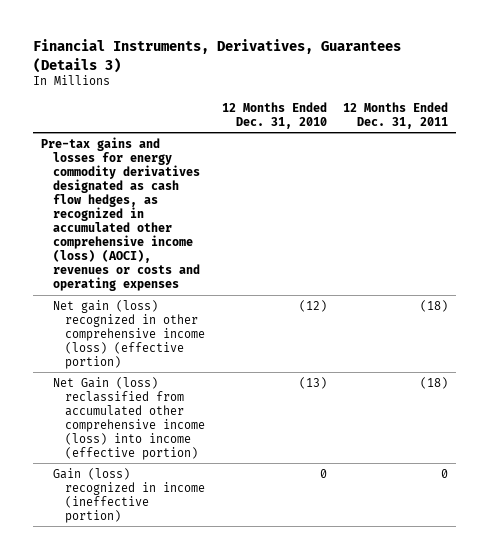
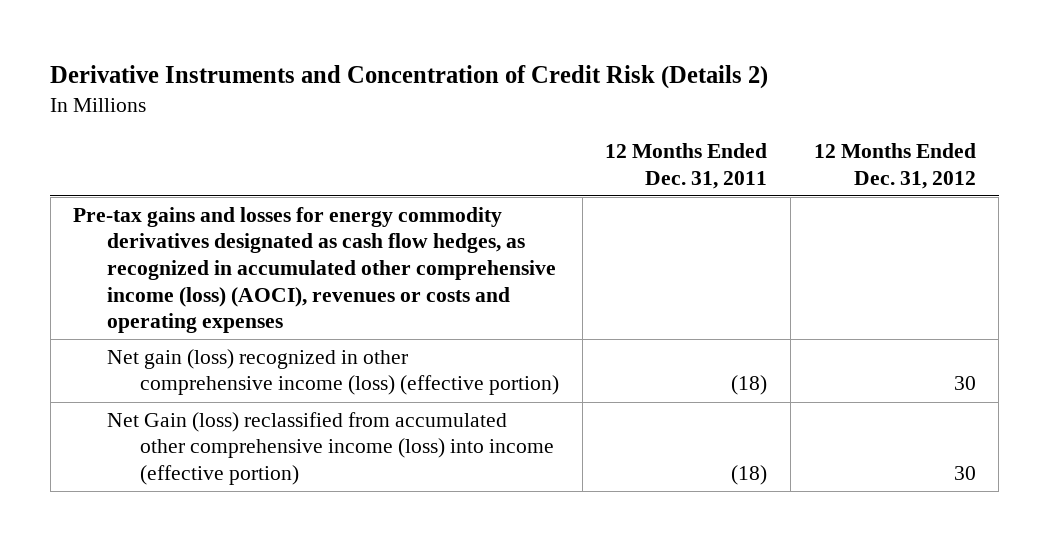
[33,39,402,73] Financial Instruments, Derivatives, Guarantees (Details 3) -> [50,65,769,90] Derivative Instruments and Concentration of Credit Risk (Details 2)
[221,101,327,129] 12 Months Ended Dec. 31, 2010 -> none
none -> [813,143,976,189] 12 Months Ended Dec. 31, 2012
[53,467,206,523] Gain (loss) recognized in income (ineffective portion) -> none

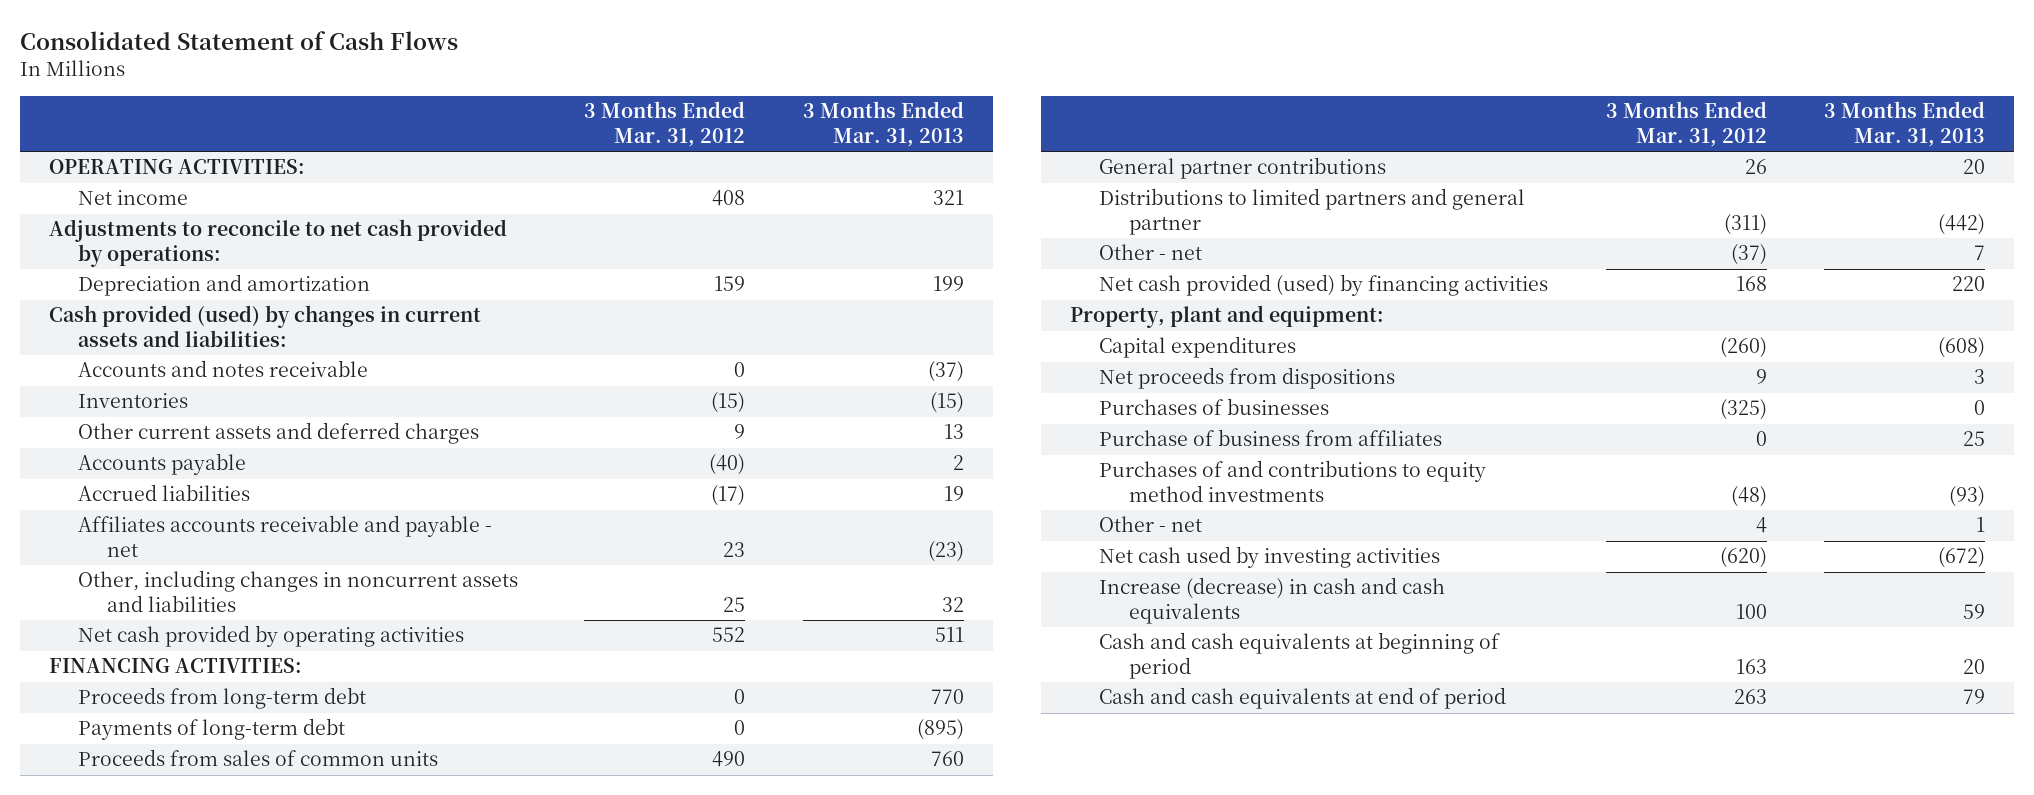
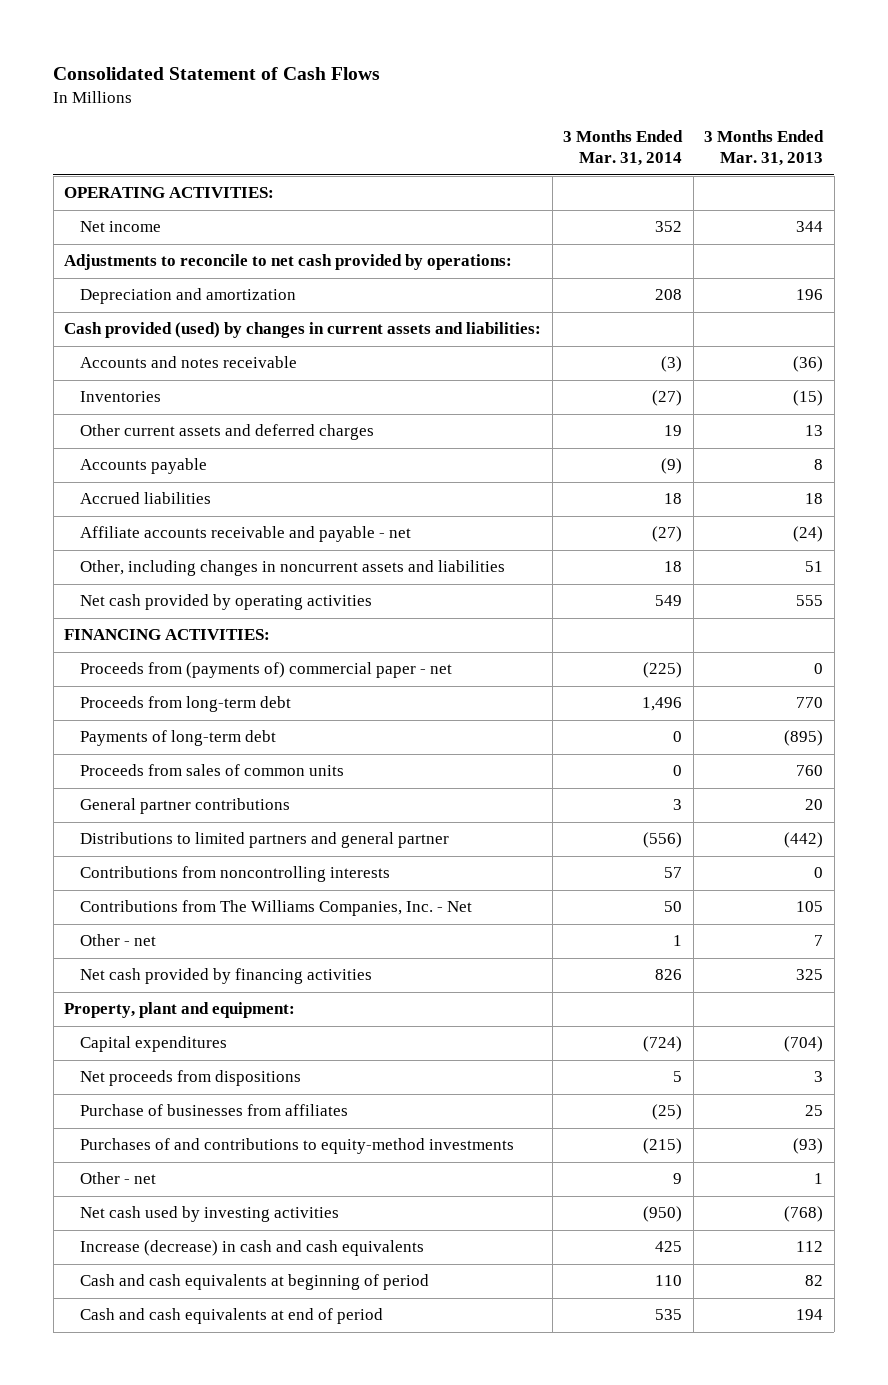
[584,101,746,148] 3 Months Ended Mar. 31, 2012 -> none
none -> [563,129,684,167] 3 Months Ended Mar. 31, 2014
[932,190,964,206] 321 -> [796,221,824,233] 344
[932,276,964,292] 199 -> [796,289,824,301] 196
[927,361,964,383] (37) -> [793,356,824,373] (36)
[952,455,964,471] 2 -> [814,459,824,471] 8
[943,486,964,502] 19 -> [805,493,824,505] 18
[78,515,493,558] Affiliates accounts receivable and payable - net -> [80,526,412,543] Affiliate accounts receivable and payable - net
[927,541,964,563] (23) -> [793,526,824,543] (24)
[941,597,964,613] 32 -> [805,561,824,573] 51
[934,627,964,643] 511 -> [796,595,824,607] 555
none -> [80,662,453,679] Proceeds from (payments of) commercial paper - net
none -> [80,866,391,883] Contributions from noncontrolling interests
none -> [80,900,473,917] Contributions from The Williams Companies, Inc. - Net
[1099,274,1549,297] Net cash provided (used) by financing activities -> [80,968,373,985] Net cash provided by financing activities
[1951,276,1985,292] 220 -> [796,969,824,981] 325
[1937,337,1985,359] (608) -> [784,1036,824,1053] (704)
[1099,398,1330,416] Purchases of businesses -> none
[1099,429,1443,447] Purchase of business from affiliates -> [80,1104,349,1117] Purchase of businesses from affiliates
[1099,460,1487,503] Purchases of and contributions to equity method investments -> [80,1138,515,1155] Purchases of and contributions to equity-method investments
[1937,547,1985,569] (672) -> [784,1206,824,1223] (768)
[1962,604,1985,620] 59 -> [796,1241,824,1253] 112
[1962,659,1985,675] 20 -> [805,1275,824,1287] 82
[1962,689,1985,705] 79 -> [796,1309,824,1321] 194

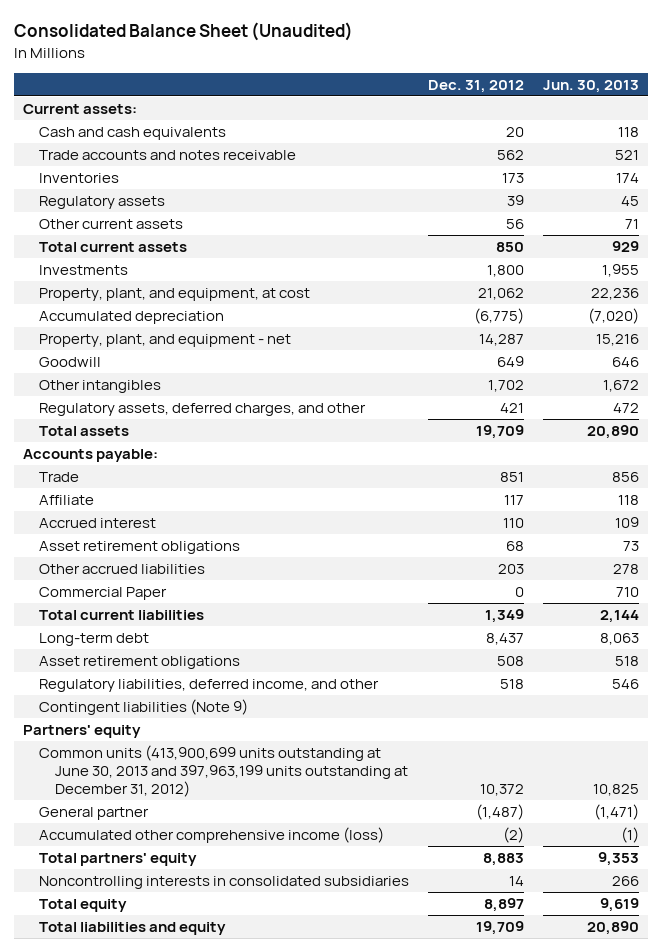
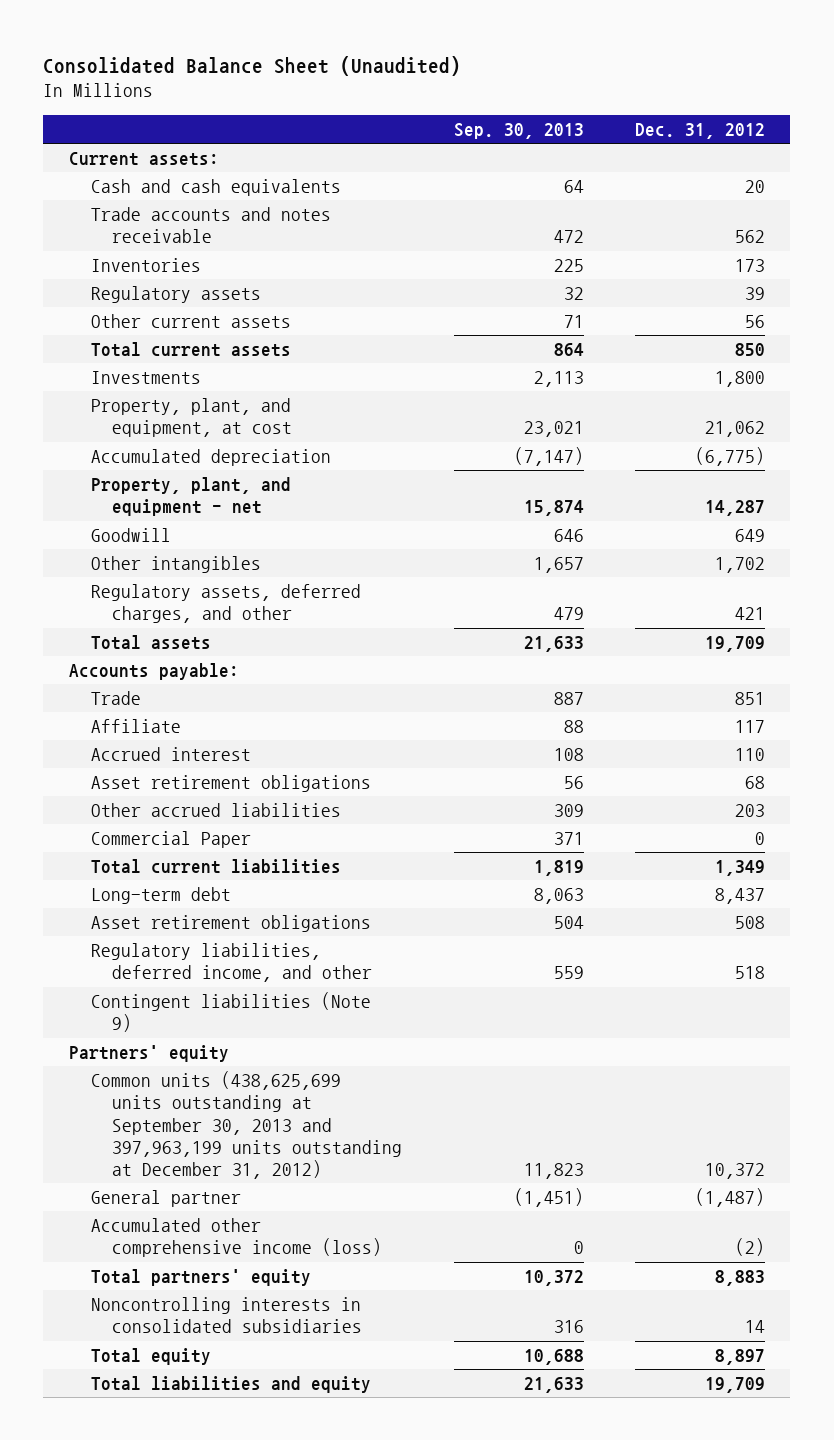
[542,79,639,93] Jun. 30, 2013 -> none
none -> [453,122,584,139] Sep. 30, 2013
[39,744,408,797] Common units (413,900,699 units outstanding at June 30, 2013 and 397,963,199 units outstanding at December 31, 2012) -> [90,1071,403,1180] Common units (438,625,699 units outstanding at September 30, 2013 and 397,963,199 units outstanding at December 31, 2012)

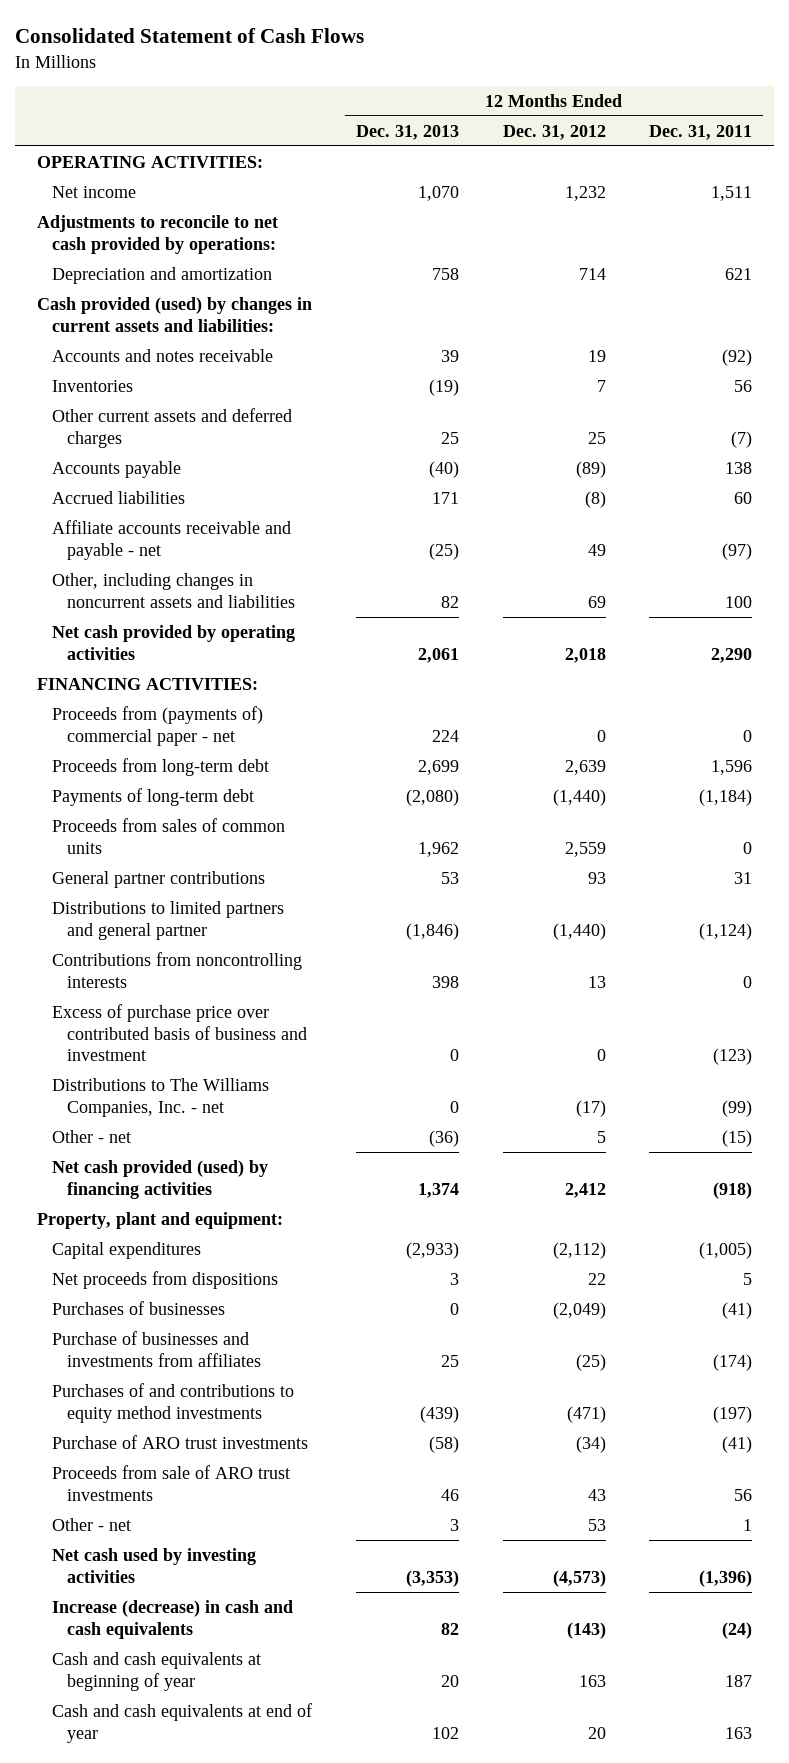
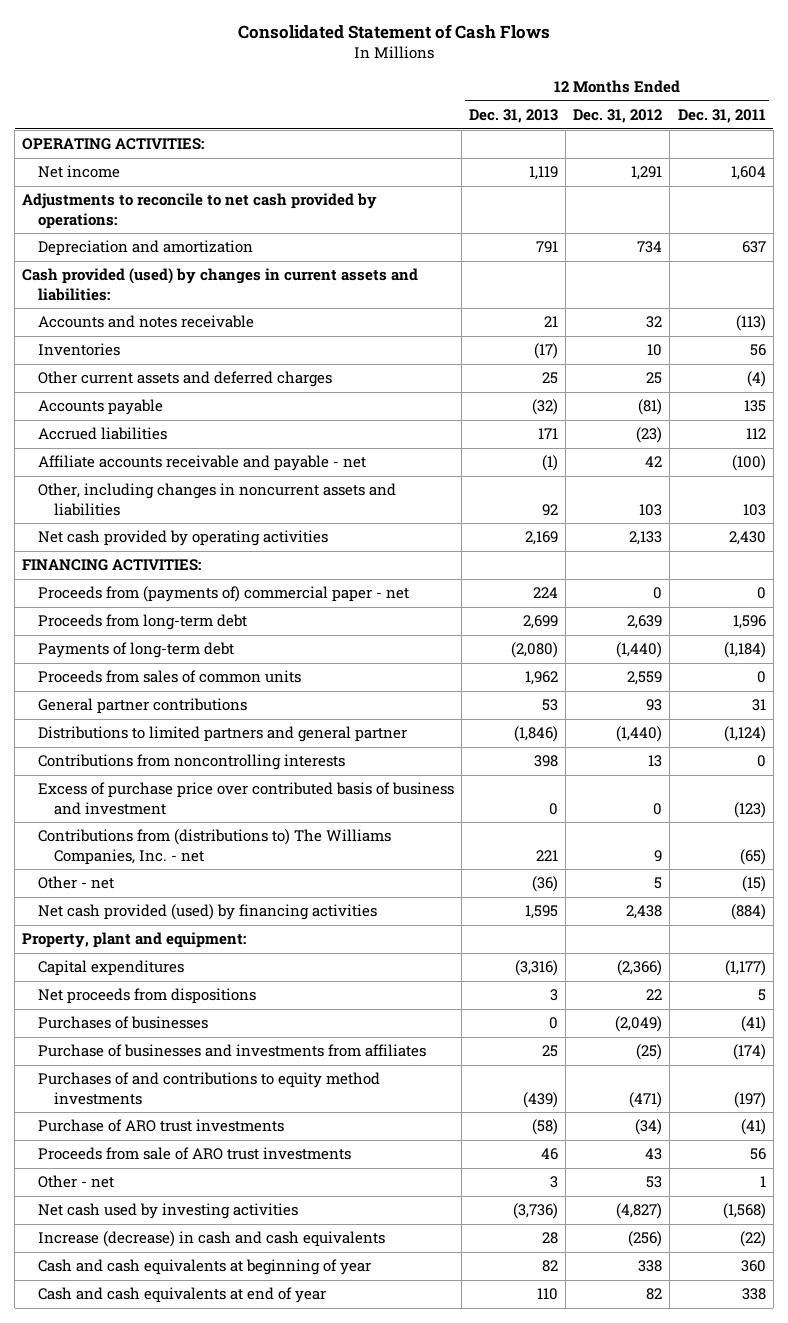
[417,185,459,201] 1,070 -> [529,166,559,181] 1,119
[564,185,606,201] 1,232 -> [631,166,663,181] 1,291
[711,185,753,201] 1,511 -> [730,166,766,181] 1,604
[431,267,459,280] 758 -> [536,241,559,254] 791
[578,267,606,280] 714 -> [637,241,663,254] 734
[725,267,753,280] 621 -> [741,241,766,254] 637
[440,349,459,362] 39 -> [544,316,559,328] 21
[587,349,606,362] 19 -> [646,316,663,329] 32
[722,348,753,366] (92) -> [735,315,766,332] (113)
[428,378,459,396] (19) -> [534,343,559,360] (17)
[596,379,606,392] 7 -> [647,344,663,357] 10
[731,430,753,448] (7) -> [746,371,766,388] (4)
[428,460,459,478] (40) -> [532,399,559,416] (32)
[575,460,606,478] (89) -> [638,399,663,416] (81)
[725,461,753,474] 138 -> [743,400,766,413] 135
[584,490,606,508] (8) -> [636,427,663,444] (23)
[734,491,753,504] 60 -> [745,428,766,440] 112
[428,542,459,560] (25) -> [542,455,559,472] (1)
[587,543,606,556] 49 -> [645,456,663,468] 42
[722,542,753,560] (97) -> [731,455,766,472] (100)
[440,595,459,608] 82 -> [542,503,559,516] 92
[587,595,606,608] 69 -> [639,503,663,516] 103
[725,595,753,608] 100 -> [742,503,766,516] 103
[417,647,459,663] 2,061 -> [525,531,559,546] 2,169
[564,647,606,663] 2,018 -> [629,531,663,546] 2,133
[711,647,753,663] 2,290 -> [728,531,766,546] 2,430
[51,1077,269,1117] Distributions to The Williams Companies, Inc. - net -> [38,829,392,865] Contributions from (distributions to) The Williams Companies, Inc. - net
[449,1100,459,1113] 0 -> [536,849,559,861] 221
[575,1099,606,1117] (17) -> [654,849,663,862] 9
[722,1099,753,1117] (99) -> [739,848,766,865] (65)
[417,1182,459,1198] 1,374 -> [525,905,559,920] 1,595
[564,1182,606,1198] 2,412 -> [626,905,663,920] 2,438
[713,1181,753,1199] (918) -> [730,904,766,921] (884)
[405,1241,459,1259] (2,933) -> [515,960,559,977] (3,316)
[552,1241,606,1259] (2,112) -> [617,960,663,977] (2,366)
[699,1241,753,1259] (1,005) -> [724,960,766,977] (1,177)
[405,1569,459,1587] (3,353) -> [513,1203,559,1220] (3,736)
[552,1569,606,1587] (4,573) -> [616,1203,663,1220] (4,827)
[699,1569,753,1587] (1,396) -> [722,1203,766,1220] (1,568)
[440,1622,459,1635] 82 -> [542,1232,559,1245] 28
[566,1621,606,1639] (143) -> [628,1231,663,1248] (256)
[722,1621,753,1639] (24) -> [739,1231,766,1248] (22)
[440,1674,459,1687] 20 -> [542,1260,559,1273] 82
[578,1674,606,1687] 163 -> [638,1260,663,1273] 338
[725,1674,753,1687] 187 -> [740,1260,766,1273] 360
[431,1726,459,1739] 102 -> [537,1288,559,1301] 110
[587,1726,606,1739] 20 -> [646,1288,663,1301] 82
[725,1726,753,1739] 163 -> [741,1288,766,1301] 338

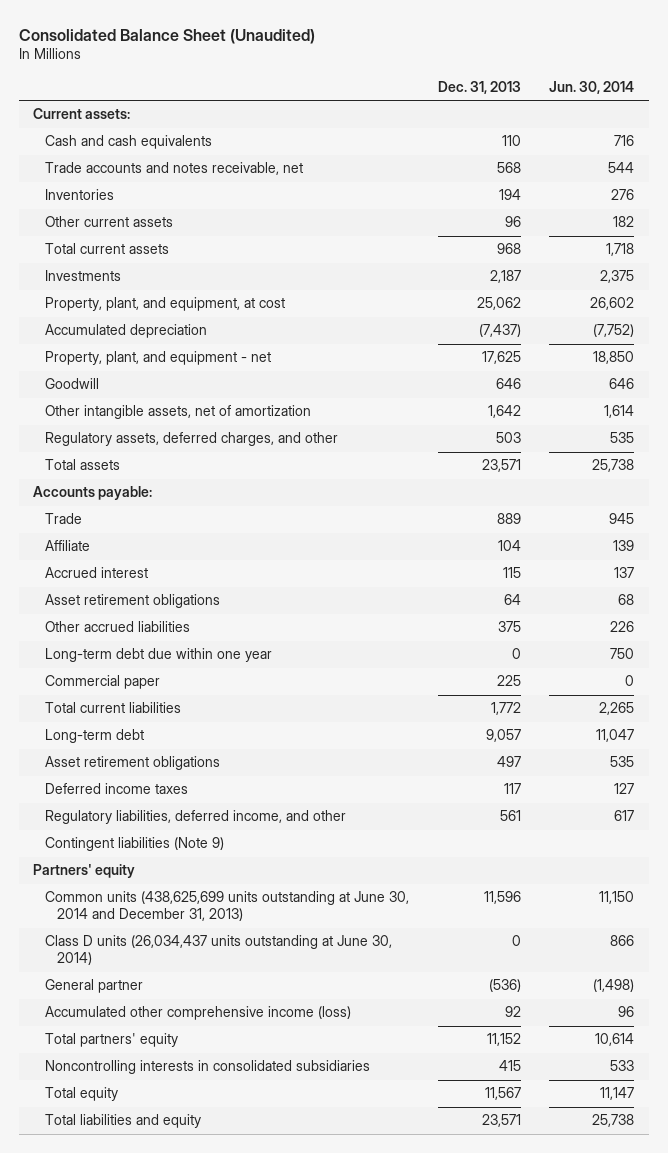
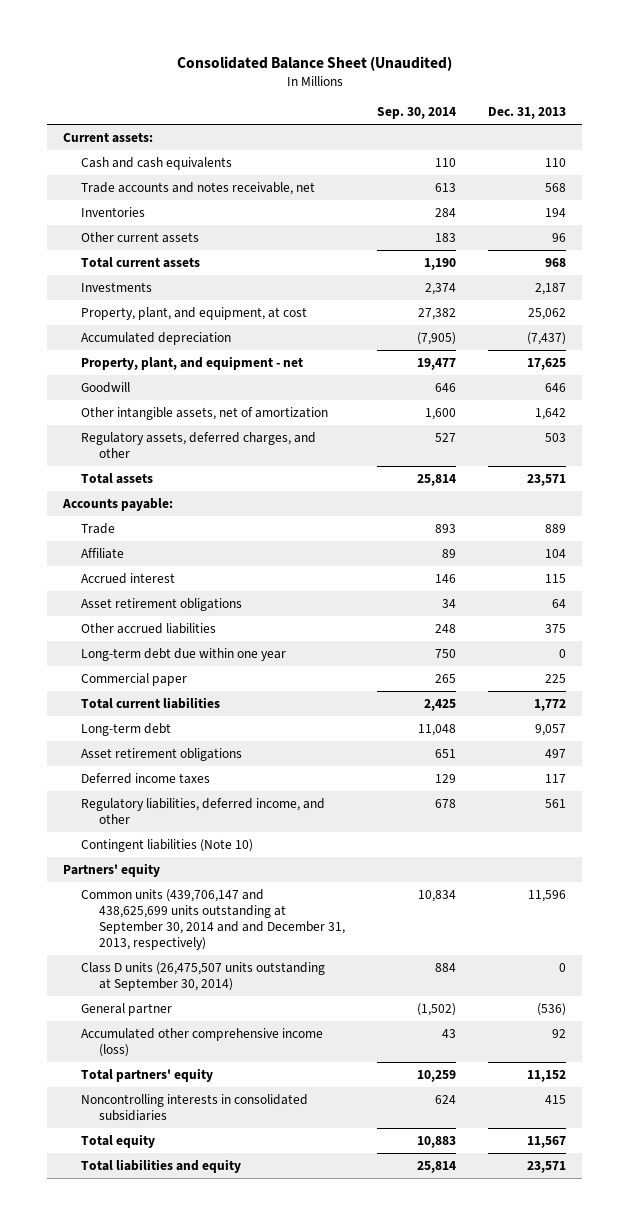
[549,80,635,94] Jun. 30, 2014 -> none
none -> [377,107,457,120] Sep. 30, 2014
[44,837,224,852] Contingent liabilities (Note 9) -> [81,838,254,852] Contingent liabilities (Note 10)
[44,891,409,922] Common units (438,625,699 units outstanding at June 30, 2014 and December 31, 2013) -> [81,888,346,951] Common units (439,706,147 and 438,625,699 units outstanding at September 30, 2014 and and December 31, 2013, respectively)
[44,935,392,966] Class D units (26,034,437 units outstanding at June 30, 2014) -> [81,961,326,991] Class D units (26,475,507 units outstanding at September 30, 2014)

